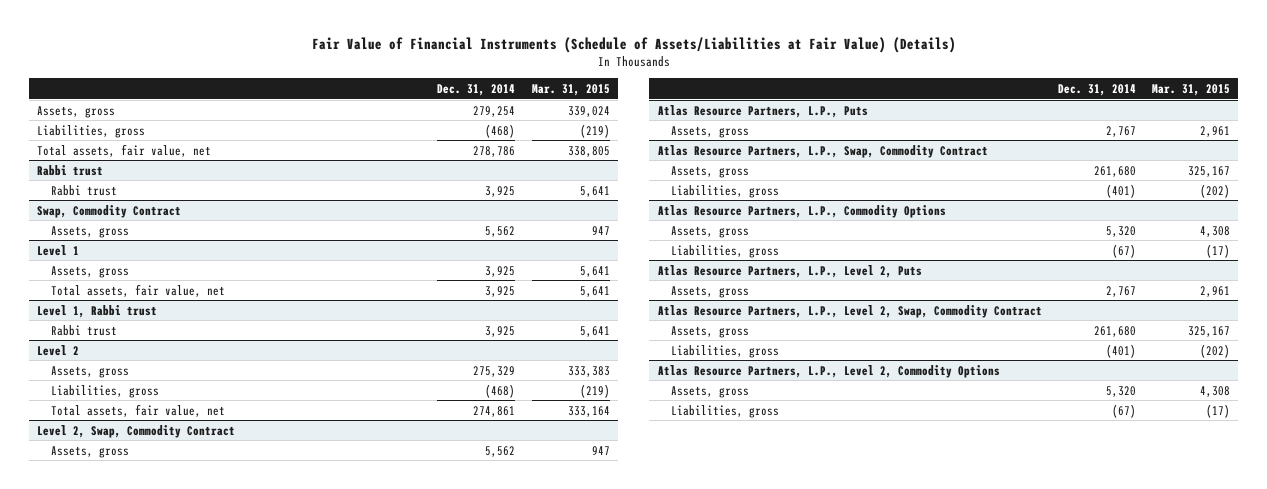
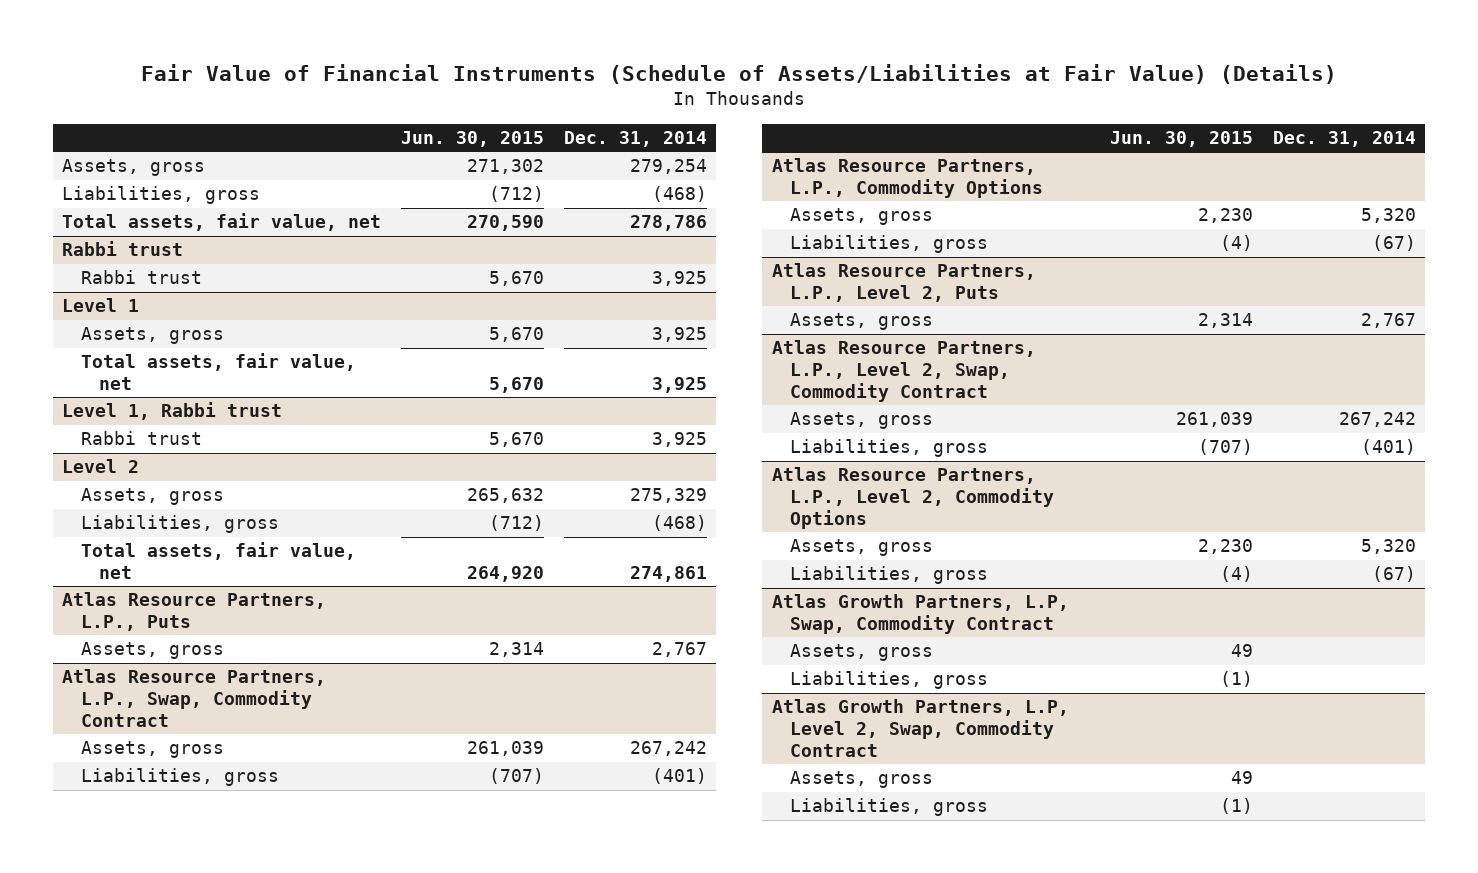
[531,83,610,96] Mar. 31, 2015 -> none
none -> [401,131,545,148] Jun. 30, 2015
[37,204,182,218] Swap, Commodity Contract -> none
[50,225,129,238] Assets, gross -> none
[37,424,236,438] Level 2, Swap, Commodity Contract -> none
[50,445,129,458] Assets, gross -> none
[1093,165,1136,177] 261,680 -> [629,741,707,757] 267,242
[1093,325,1136,337] 261,680 -> [1338,412,1416,428] 267,242
none -> [771,594,1069,635] Atlas Growth Partners, L.P, Swap, Commodity Contract
none -> [789,644,933,662] Assets, gross
none -> [789,671,988,690] Liabilities, gross
none -> [771,699,1069,757] Atlas Growth Partners, L.P, Level 2, Swap, Commodity Contract
none -> [789,771,933,789] Assets, gross
none -> [789,798,988,817] Liabilities, gross

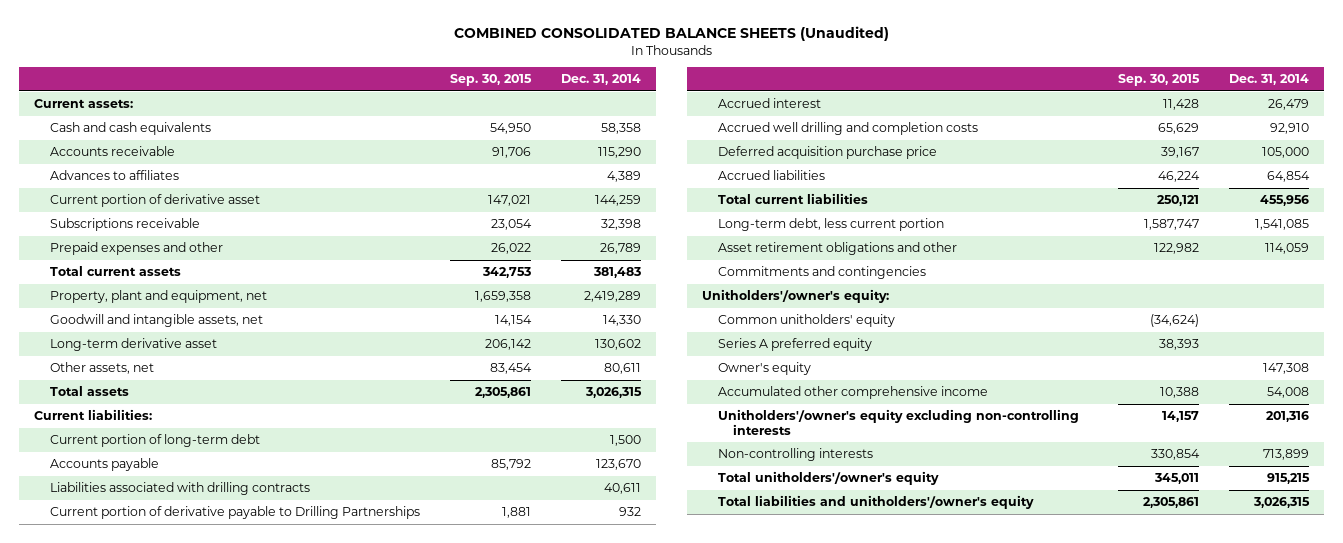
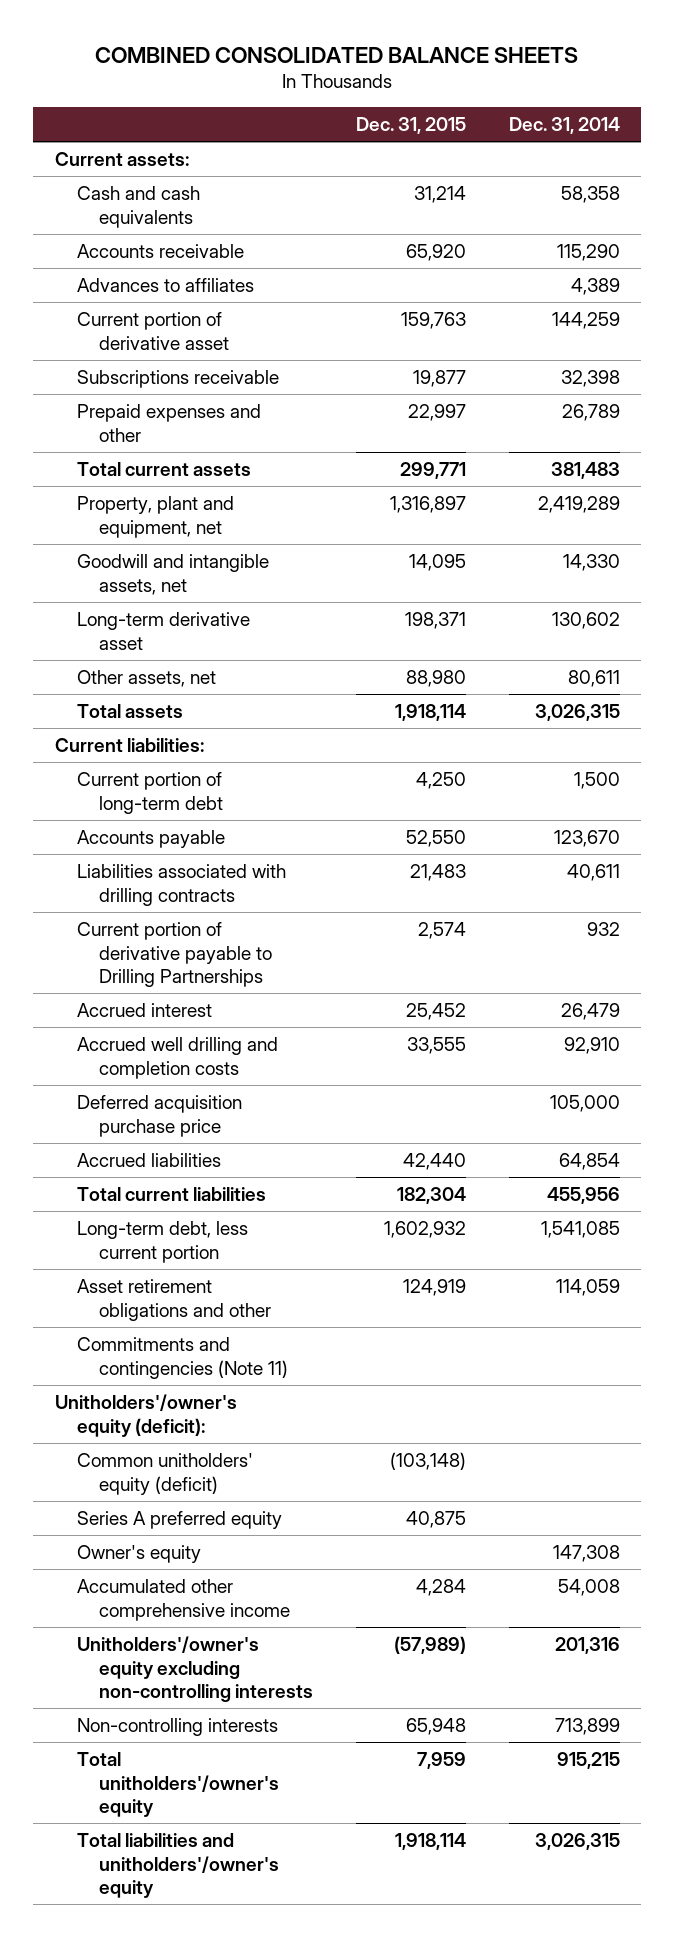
[453,26,889,42] COMBINED CONSOLIDATED BALANCE SHEETS (Unaudited) -> [95,46,579,63] COMBINED CONSOLIDATED BALANCE SHEETS
[449,74,532,87] Sep. 30, 2015 -> none
none -> [356,117,467,135] Dec. 31, 2015
[717,266,926,280] Commitments and contingencies -> [76,1336,289,1379] Commitments and contingencies (Note 11)
[702,289,890,304] Unitholders'/owner's equity: -> [54,1393,237,1437] Unitholders'/owner's equity (deficit):
[717,314,895,328] Common unitholders' equity -> [76,1452,253,1495] Common unitholders' equity (deficit)

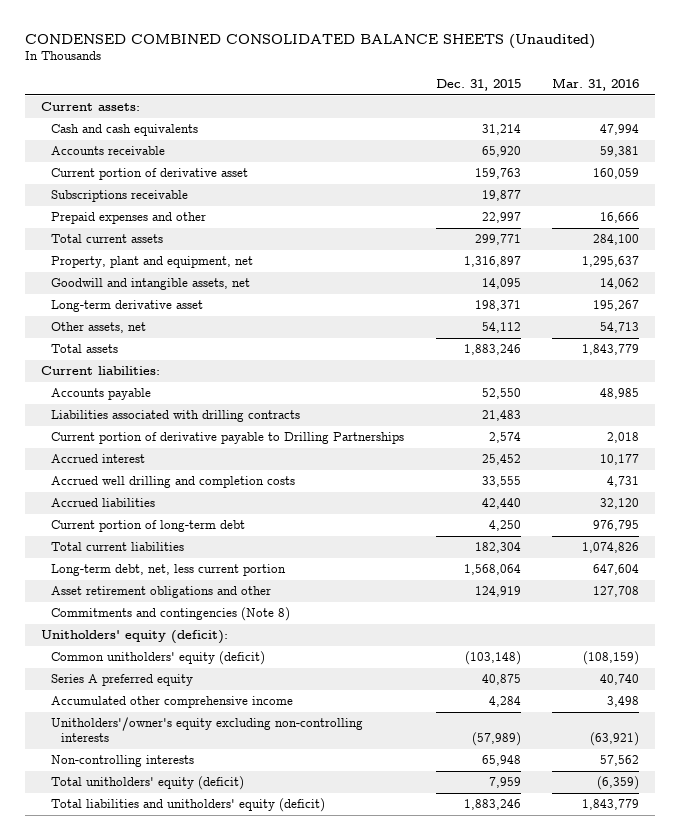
[95,46,579,63] COMBINED CONSOLIDATED BALANCE SHEETS -> [24,33,595,49] CONDENSED COMBINED CONSOLIDATED BALANCE SHEETS (Unaudited)
[508,117,620,135] Dec. 31, 2014 -> none
none -> [552,77,640,91] Mar. 31, 2016
[76,277,254,292] Advances to affiliates -> none
[406,669,467,687] 88,980 -> [481,322,521,334] 54,112
[395,703,467,721] 1,918,114 -> [463,344,521,356] 1,883,246
[76,1094,242,1137] Deferred acquisition purchase price -> none
[76,771,224,814] Current portion of long-term debt -> [50,520,245,533] Current portion of long-term debt
[76,1220,248,1263] Long-term debt, less current portion -> [50,564,286,577] Long-term debt, net, less current portion
[384,1220,467,1238] 1,602,932 -> [463,564,521,576] 1,568,064
[76,1336,289,1379] Commitments and contingencies (Note 11) -> [50,607,290,622] Commitments and contingencies (Note 8)
[54,1393,237,1437] Unitholders'/owner's equity (deficit): -> [40,630,228,645] Unitholders' equity (deficit):
[76,1544,201,1563] Owner's equity -> none
[76,1751,280,1818] Total unitholders'/owner's equity -> [50,776,244,791] Total unitholders' equity (deficit)
[76,1832,280,1899] Total liabilities and unitholders'/owner's equity -> [50,798,325,813] Total liabilities and unitholders' equity (deficit)
[395,1832,467,1850] 1,918,114 -> [463,799,521,811] 1,883,246

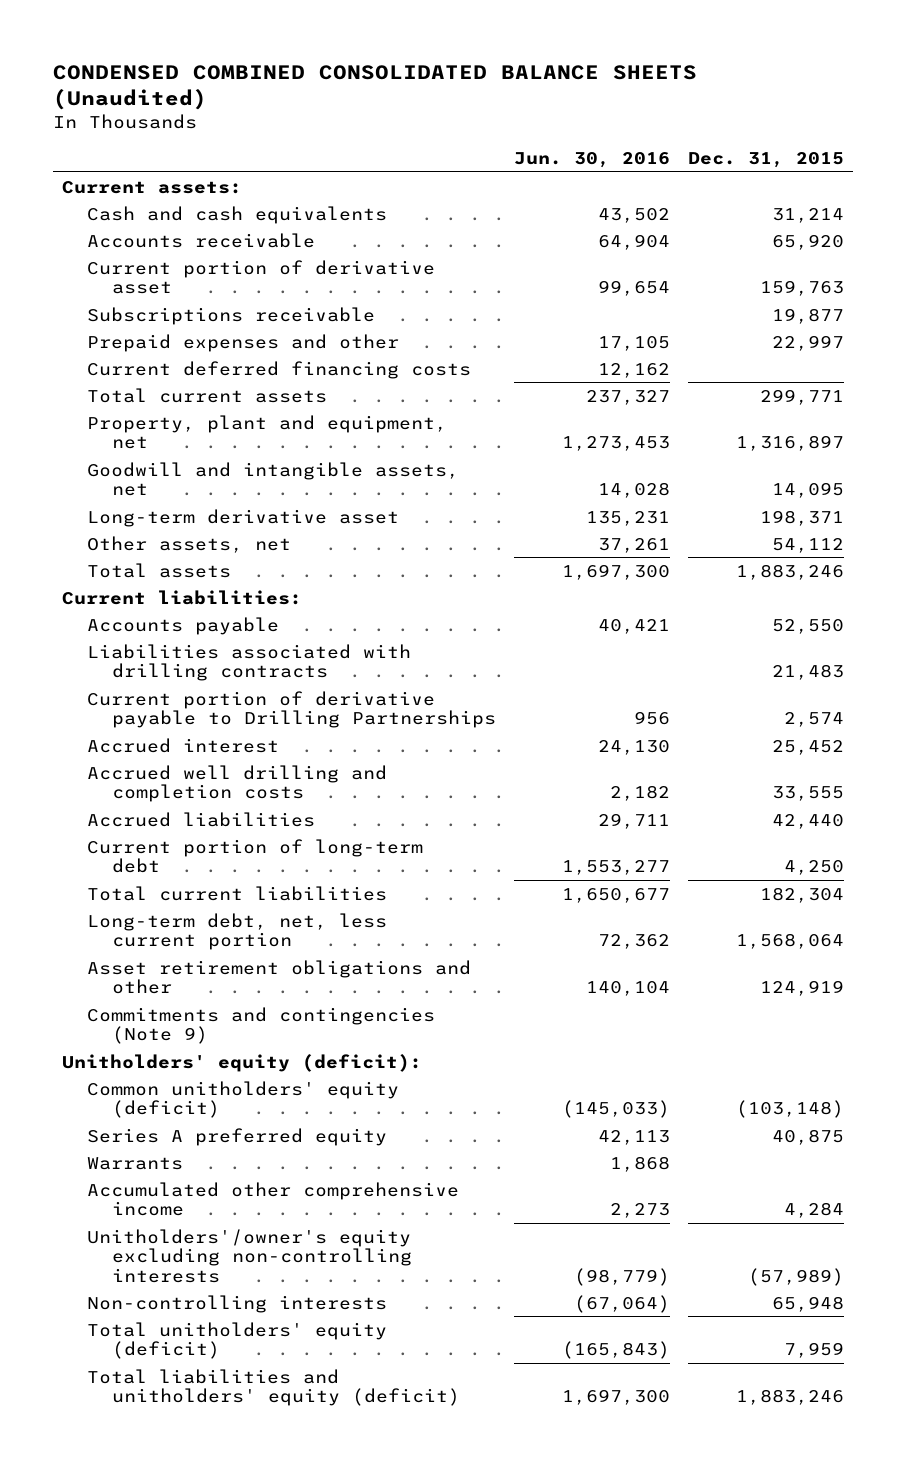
[552,77,640,91] Mar. 31, 2016 -> none
none -> [513,152,670,169] Jun. 30, 2016
none -> [86,360,471,379] Current deferred financing costs
[50,607,290,622] Commitments and contingencies (Note 8) -> [86,1006,435,1045] Commitments and contingencies (Note 9)
none -> [86,1156,183,1170] Warrants

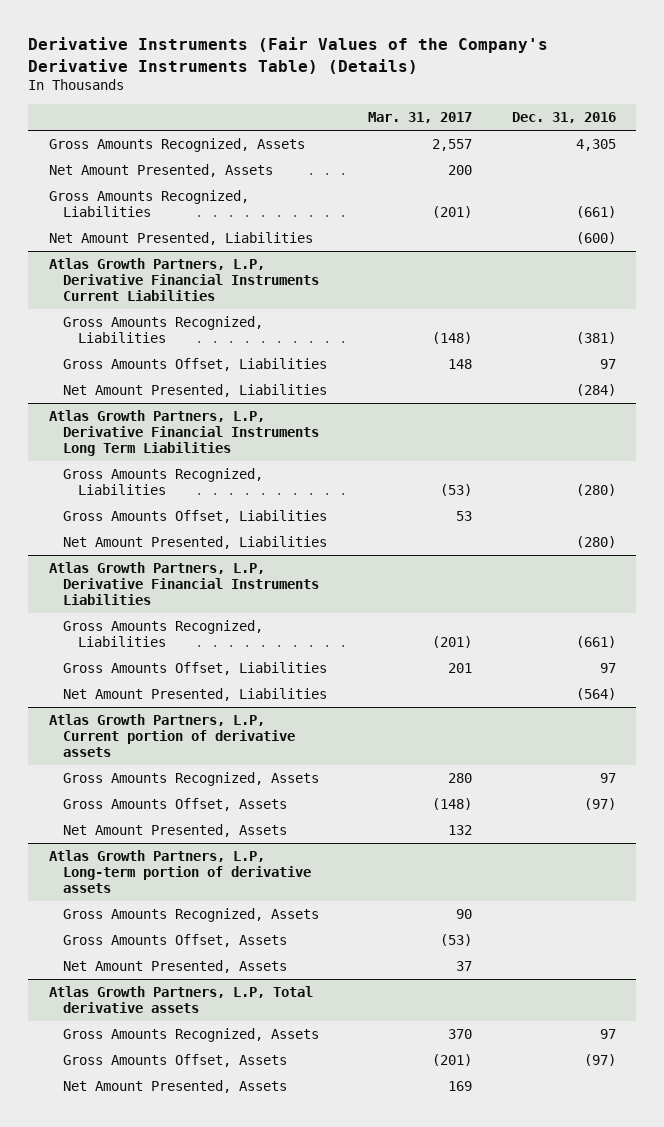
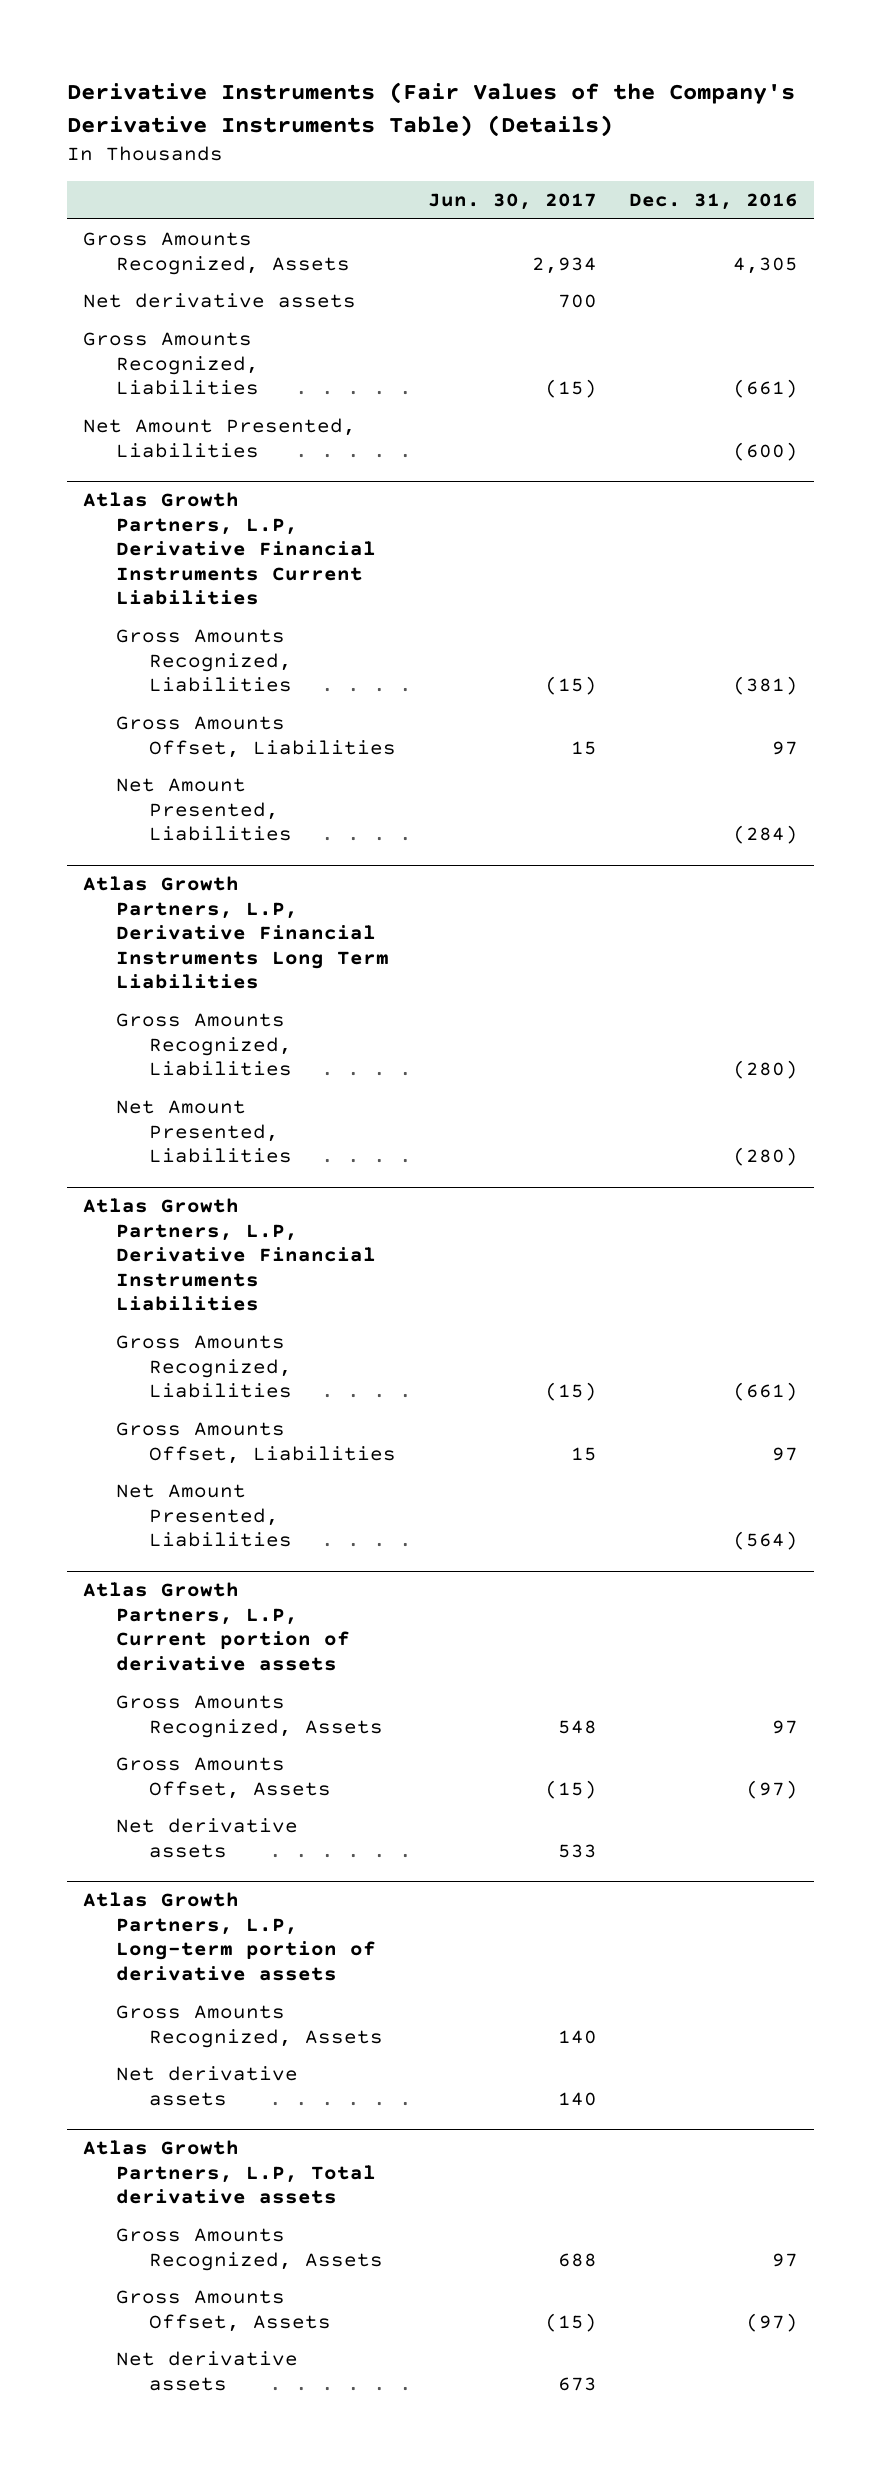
[367,112,472,124] Mar. 31, 2017 -> none
none -> [427,192,597,210] Jun. 30, 2017
[48,164,273,178] Net Amount Presented, Assets -> [83,293,357,309] Net derivative assets
[63,510,328,524] Gross Amounts Offset, Liabilities -> none
[63,824,288,838] Net Amount Presented, Assets -> [115,1818,298,1858] Net derivative assets
[63,934,288,948] Gross Amounts Offset, Assets -> none
[63,960,288,974] Net Amount Presented, Assets -> [115,2066,298,2106] Net derivative assets
[63,1080,288,1094] Net Amount Presented, Assets -> [115,2351,298,2391] Net derivative assets

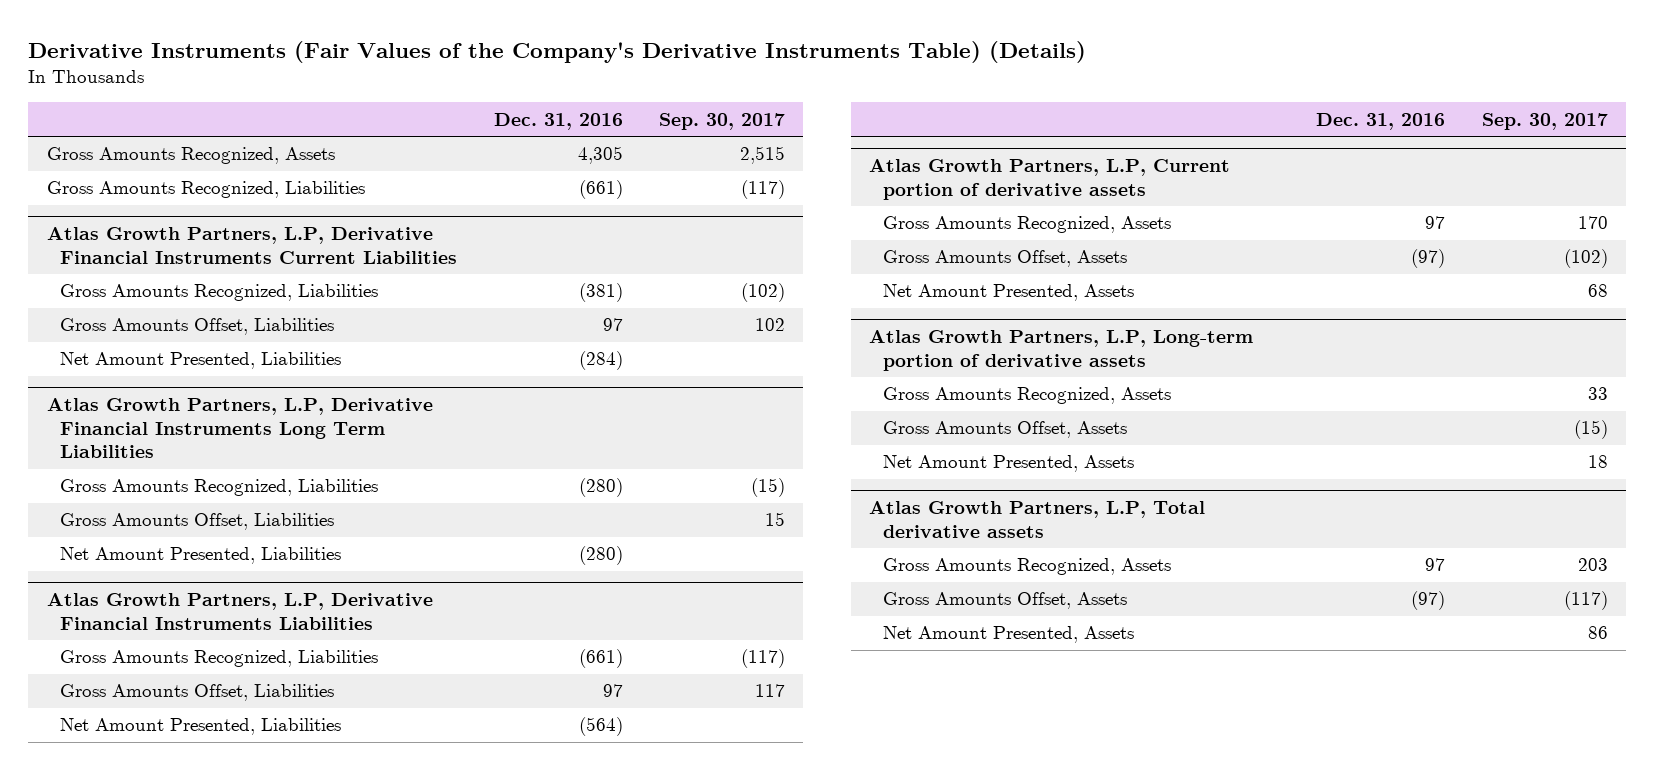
[427,192,597,210] Jun. 30, 2017 -> none
none -> [659,112,786,130] Sep. 30, 2017
[83,293,357,309] Net derivative assets -> none
[83,418,357,458] Net Amount Presented, Liabilities -> none
none -> [60,513,335,531] Gross Amounts Offset, Liabilities
[115,1818,298,1858] Net derivative assets -> [883,284,1135,302] Net Amount Presented, Assets
none -> [883,421,1128,439] Gross Amounts Offset, Assets
[115,2066,298,2106] Net derivative assets -> [883,455,1135,473] Net Amount Presented, Assets
[115,2351,298,2391] Net derivative assets -> [883,626,1135,644] Net Amount Presented, Assets

